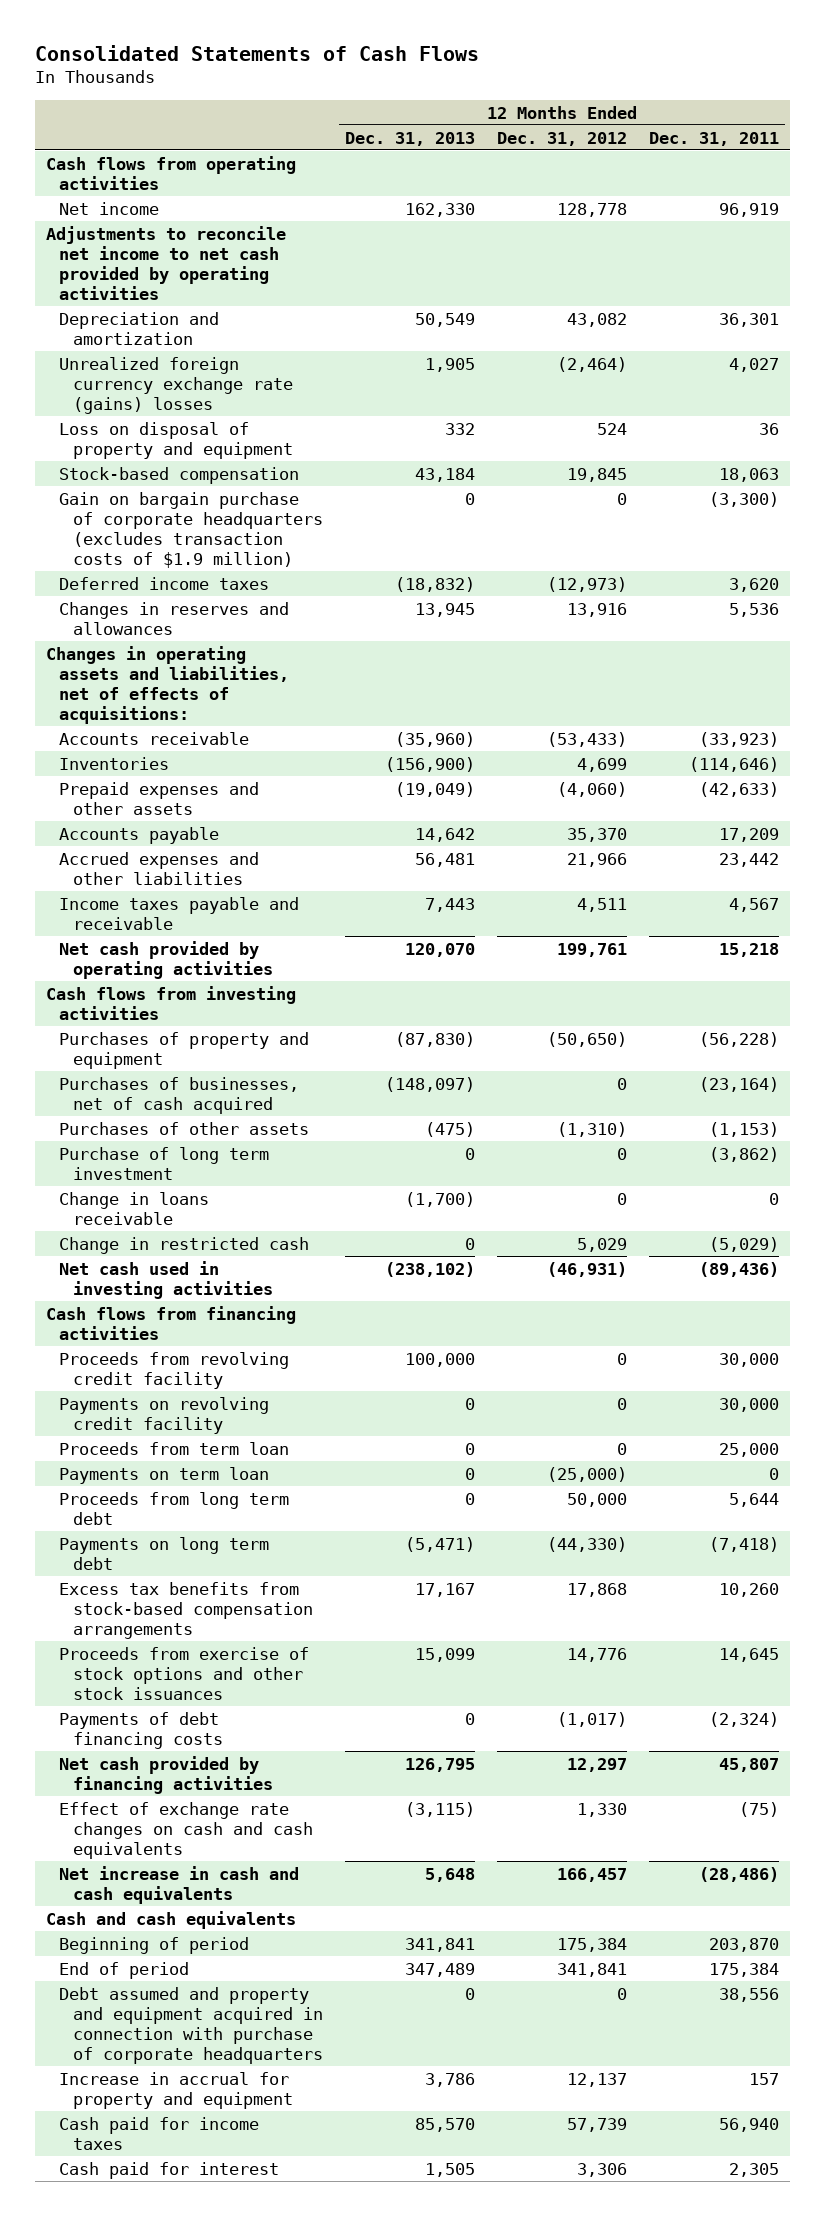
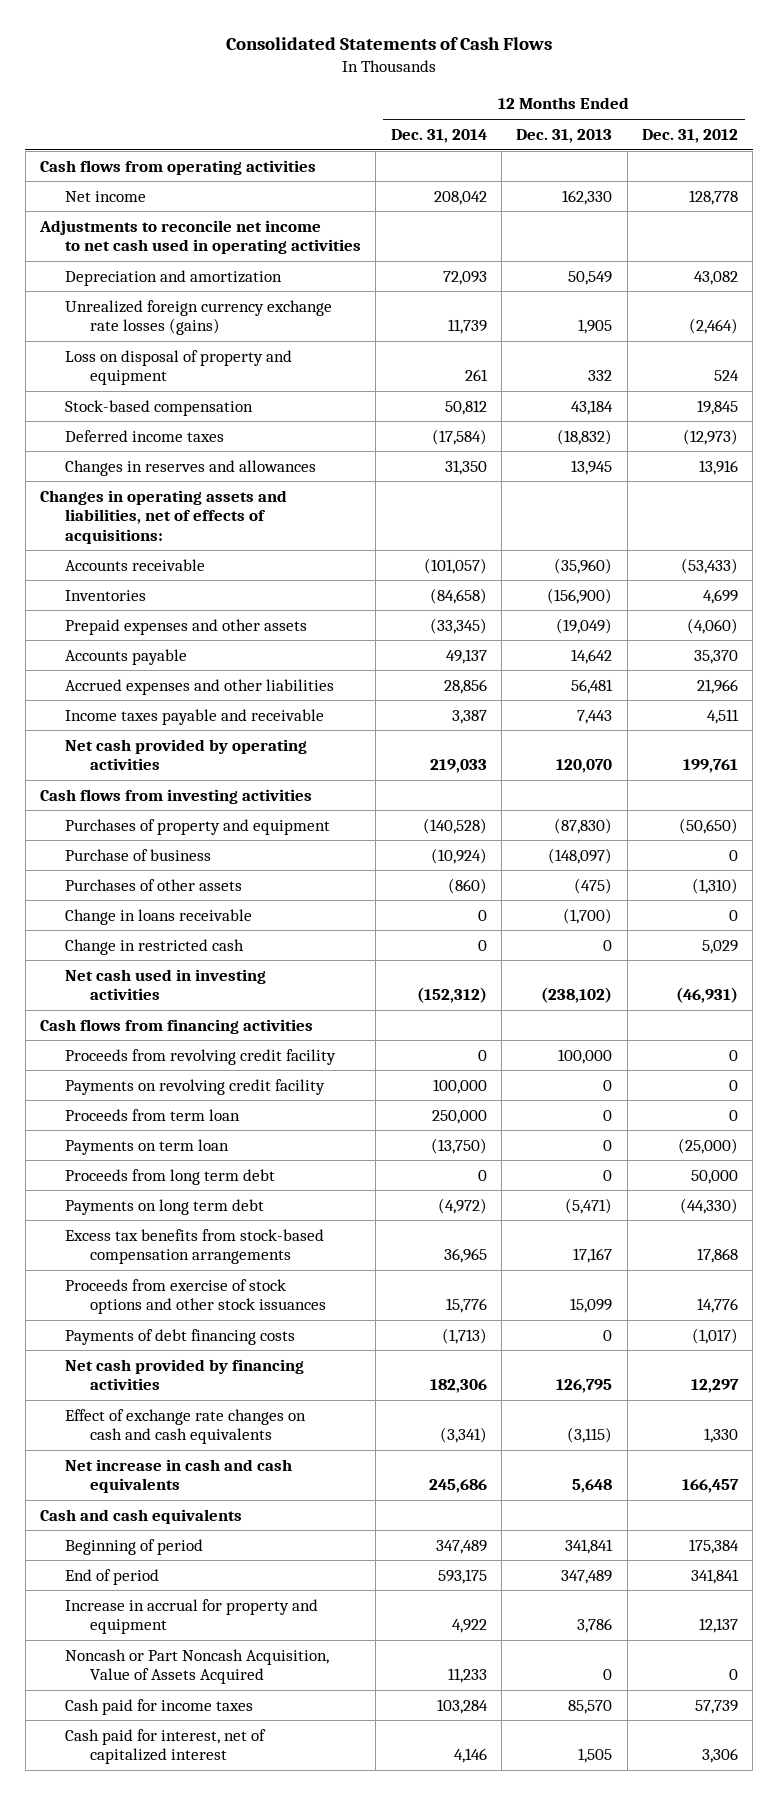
[649,131,780,146] Dec. 31, 2011 -> none
none -> [390,128,487,143] Dec. 31, 2014
[45,225,286,301] Adjustments to reconcile net income to net cash provided by operating activities -> [38,219,362,255] Adjustments to reconcile net income to net cash used in operating activities
[59,356,293,414] Unrealized foreign currency exchange rate (gains) losses -> [65,299,333,336] Unrealized foreign currency exchange rate losses (gains)
[59,491,323,569] Gain on bargain purchase of corporate headquarters (excludes transaction costs of $1.9 million) -> none
[59,1076,300,1114] Purchases of businesses, net of cash acquired -> [65,848,212,861] Purchase of business
[59,1146,270,1180] Purchase of long term investment -> none
[59,1986,323,2065] Debt assumed and property and equipment acquired in connection with purchase of corporate headquarters -> none
none -> [65,1648,330,1685] Noncash or Part Noncash Acquisition, Value of Assets Acquired
[59,2161,280,2179] Cash paid for interest -> [65,1728,267,1765] Cash paid for interest, net of capitalized interest

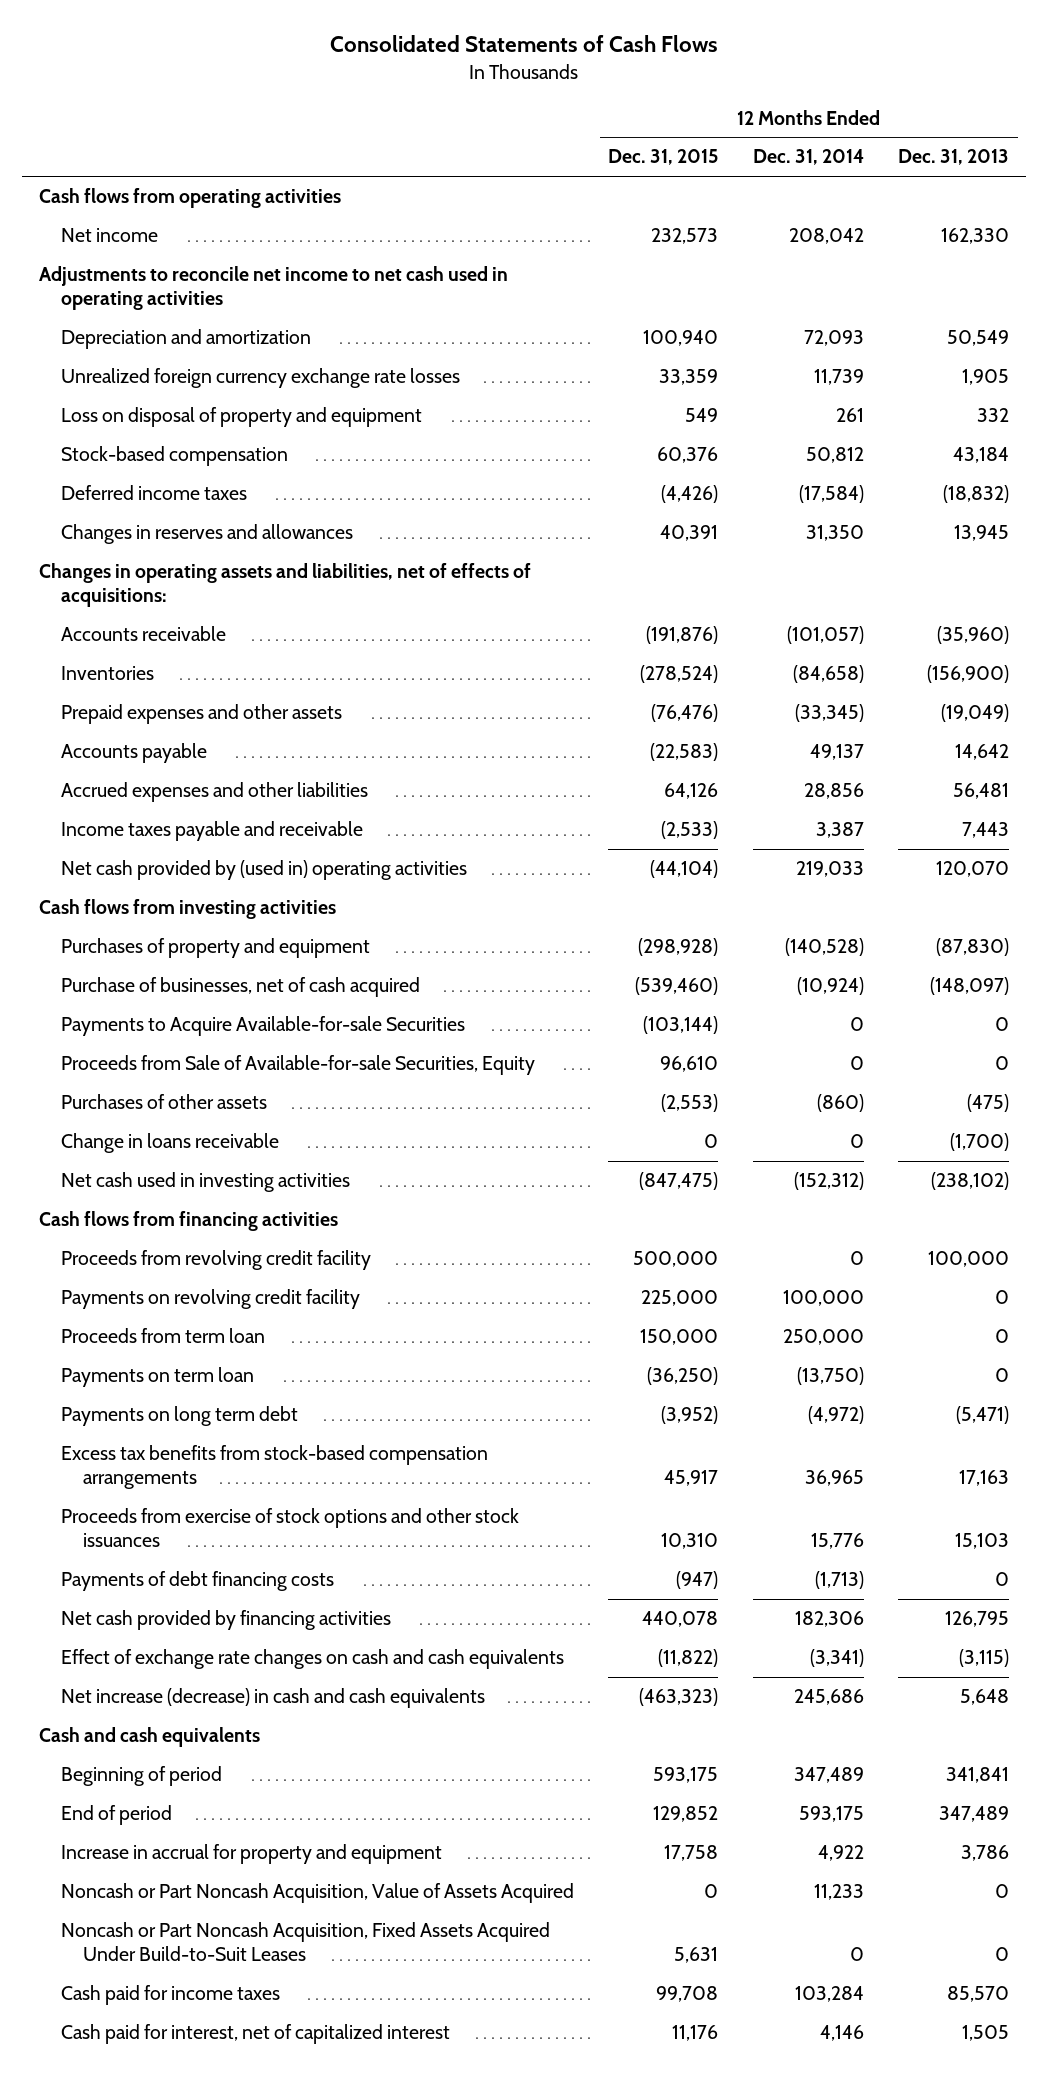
[641,128,738,143] Dec. 31, 2012 -> none
none -> [608,149,719,166] Dec. 31, 2015
[65,299,333,336] Unrealized foreign currency exchange rate losses (gains) -> [60,368,460,389] Unrealized foreign currency exchange rate losses
[65,738,308,771] Net cash provided by operating activities -> [60,860,467,881] Net cash provided by (used in) operating activities
[65,848,212,861] Purchase of business -> [60,977,420,998] Purchase of businesses, net of cash acquired
none -> [60,1016,465,1037] Payments to Acquire Available-for-sale Securities
none -> [60,1055,535,1076] Proceeds from Sale of Available-for-sale Securities, Equity
[65,938,245,955] Change in restricted cash -> none
[65,1168,276,1185] Proceeds from long term debt -> none
[573,1248,613,1264] 17,167 -> [959,1470,1010,1487] 17,163
[570,1298,613,1314] 15,099 -> [955,1533,1010,1550] 15,103
[65,1458,293,1494] Net increase in cash and cash equivalents -> [60,1688,485,1709] Net increase (decrease) in cash and cash equivalents
none -> [60,1922,550,1962] Noncash or Part Noncash Acquisition, Fixed Assets Acquired Under Build-to-Suit Leases

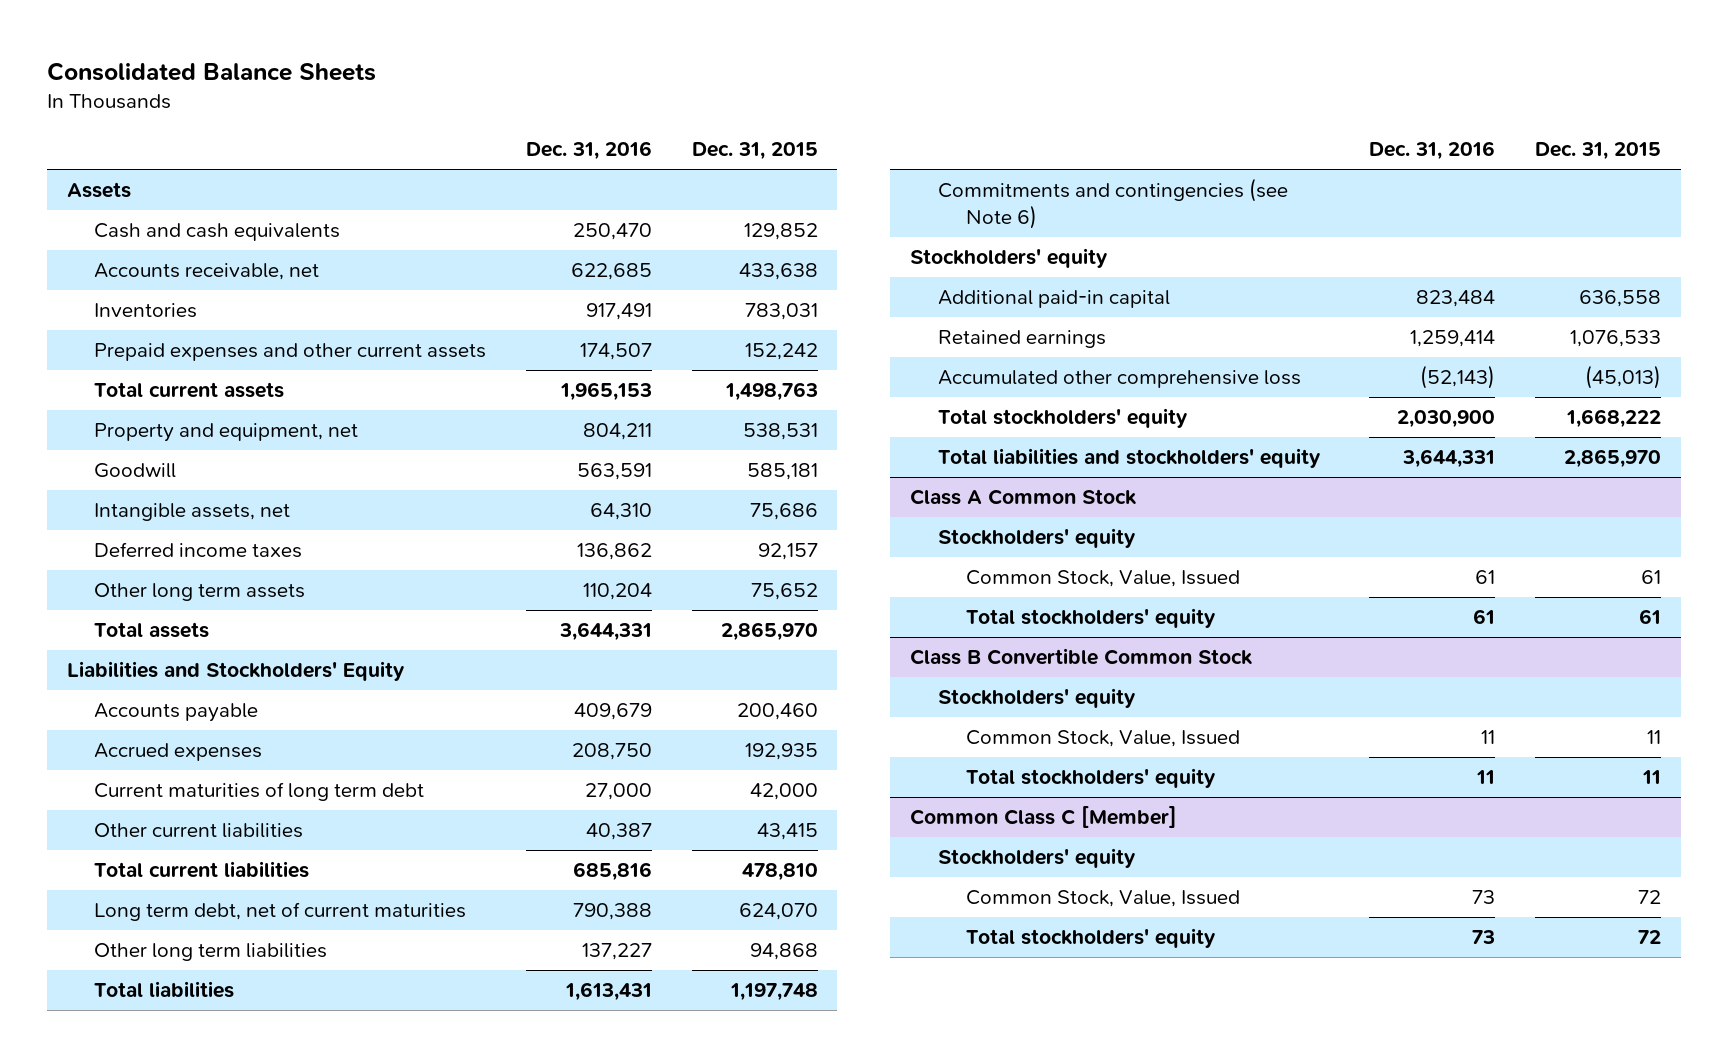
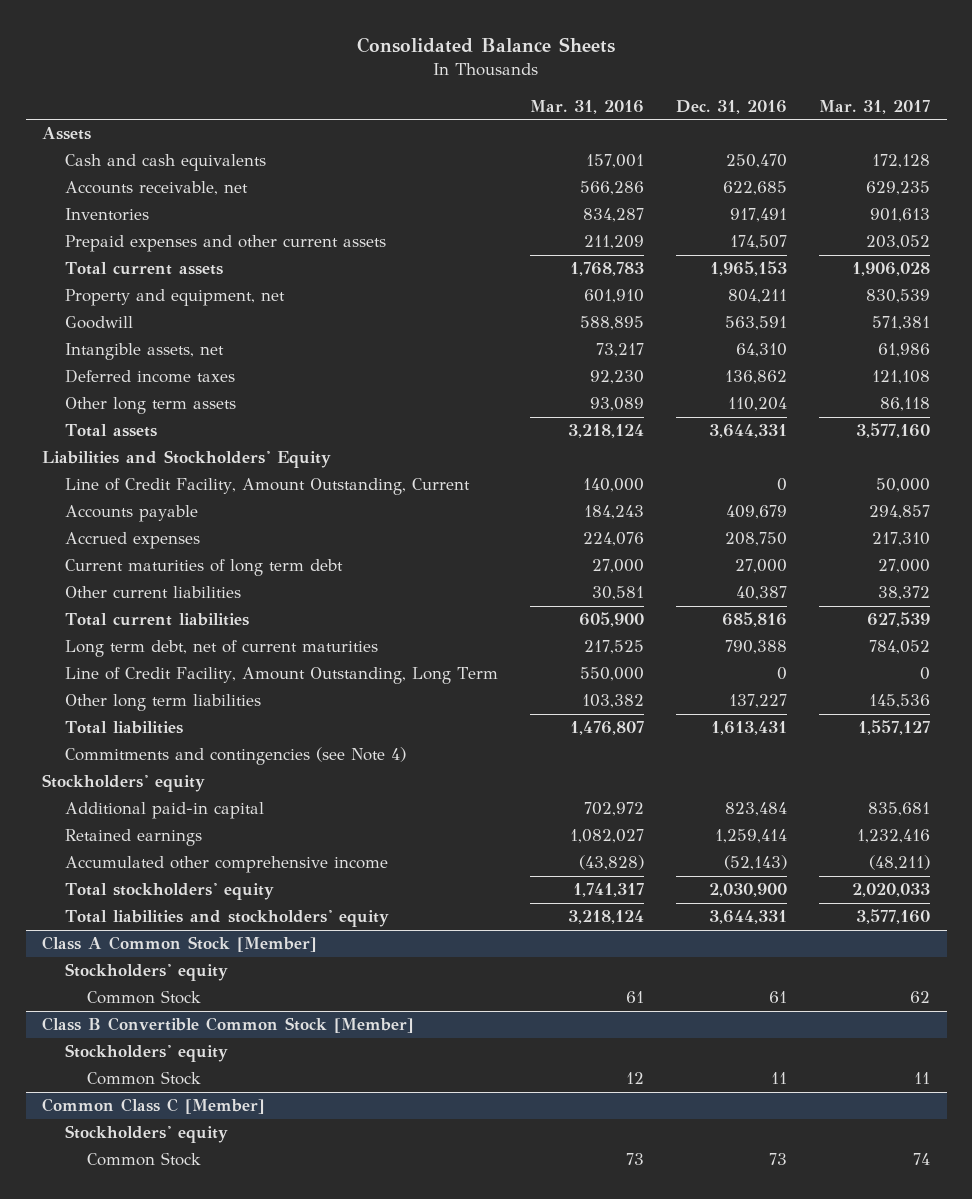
[691,142,818,161] Dec. 31, 2015 -> none
none -> [529,99,644,114] Mar. 31, 2016
none -> [819,99,931,114] Mar. 31, 2017
none -> [64,478,470,496] Line of Credit Facility, Amount Outstanding, Current
none -> [64,667,498,685] Line of Credit Facility, Amount Outstanding, Long Term
[937,178,1288,230] Commitments and contingencies (see Note 6) -> [64,747,406,766] Commitments and contingencies (see Note 4)
[937,370,1301,389] Accumulated other comprehensive loss -> [64,856,388,874] Accumulated other comprehensive income
[910,489,1138,506] Class A Common Stock -> [41,936,317,953] Class A Common Stock [Member]
[965,608,1216,629] Total stockholders' equity -> none
[965,570,1240,588] Common Stock, Value, Issued -> [87,990,202,1005] Common Stock
[910,648,1254,666] Class B Convertible Common Stock -> [41,1017,414,1034] Class B Convertible Common Stock [Member]
[965,768,1216,789] Total stockholders' equity -> none
[965,730,1240,748] Common Stock, Value, Issued -> [87,1071,202,1086] Common Stock
[965,928,1216,949] Total stockholders' equity -> none
[965,890,1240,908] Common Stock, Value, Issued -> [87,1152,202,1167] Common Stock

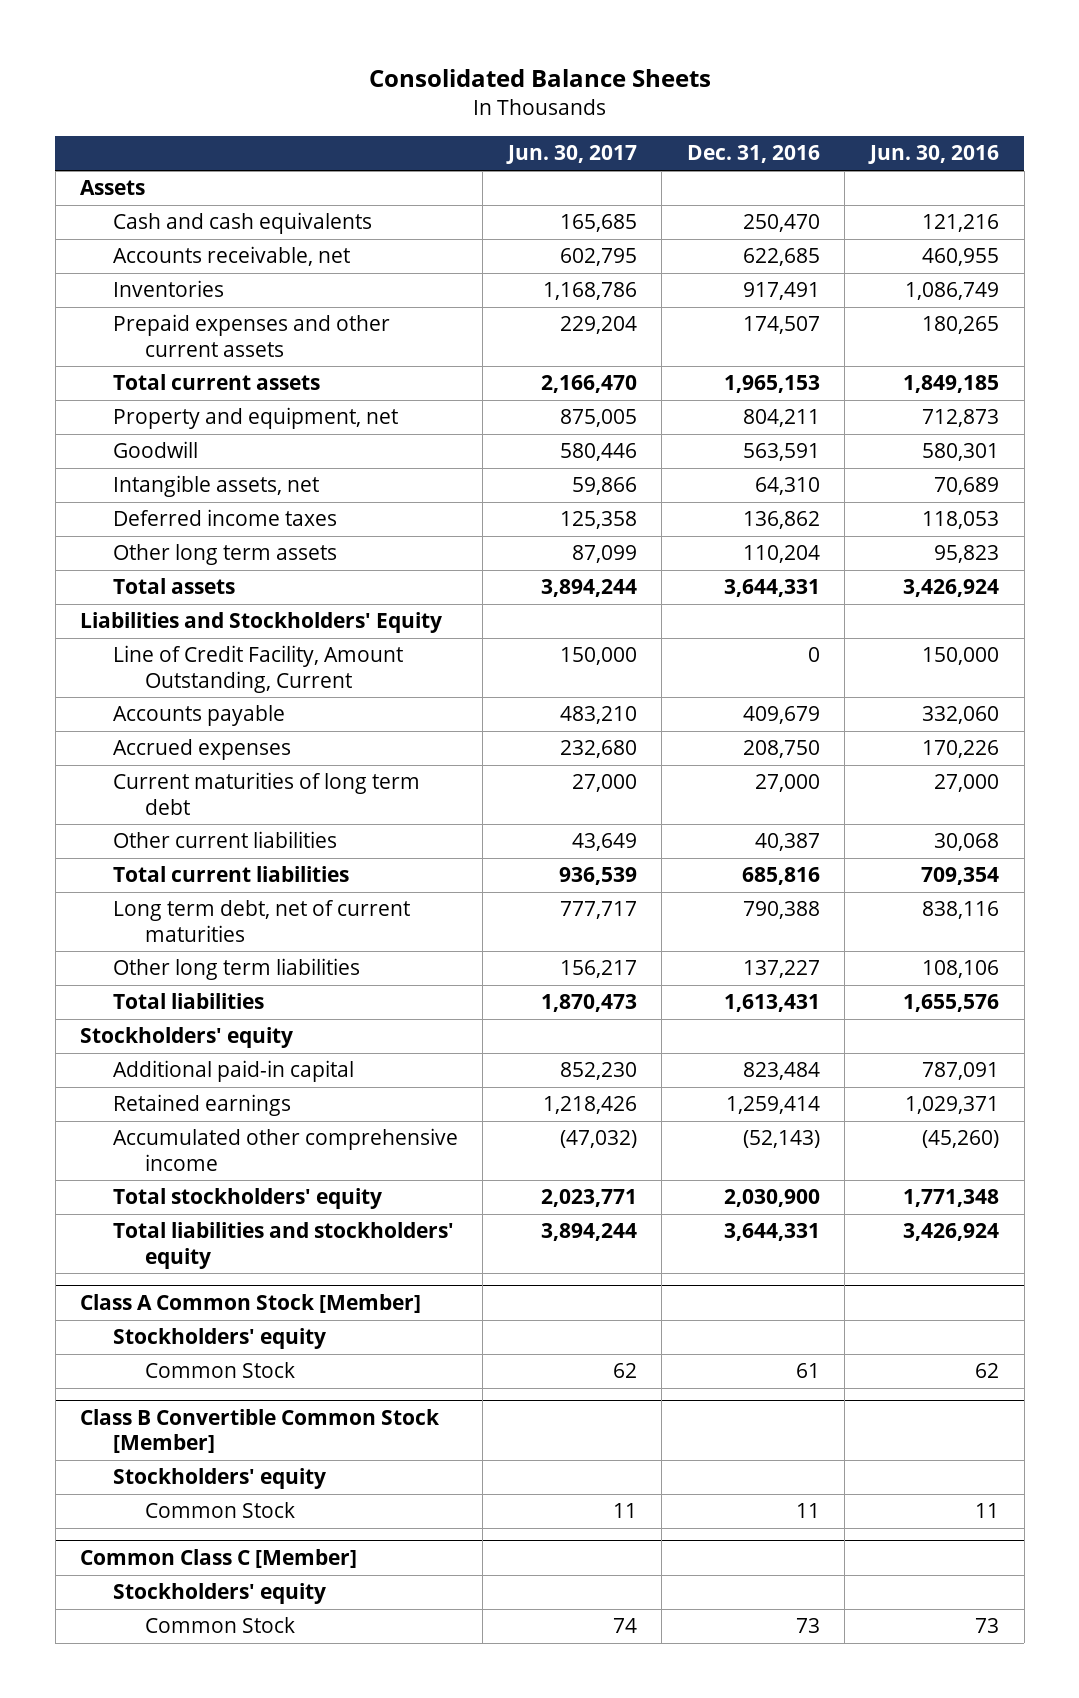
[529,99,644,114] Mar. 31, 2016 -> none
[819,99,931,114] Mar. 31, 2017 -> none
none -> [505,145,637,165] Jun. 30, 2017
none -> [868,145,1000,165] Jun. 30, 2016
[64,667,498,685] Line of Credit Facility, Amount Outstanding, Long Term -> none
[64,747,406,766] Commitments and contingencies (see Note 4) -> none

